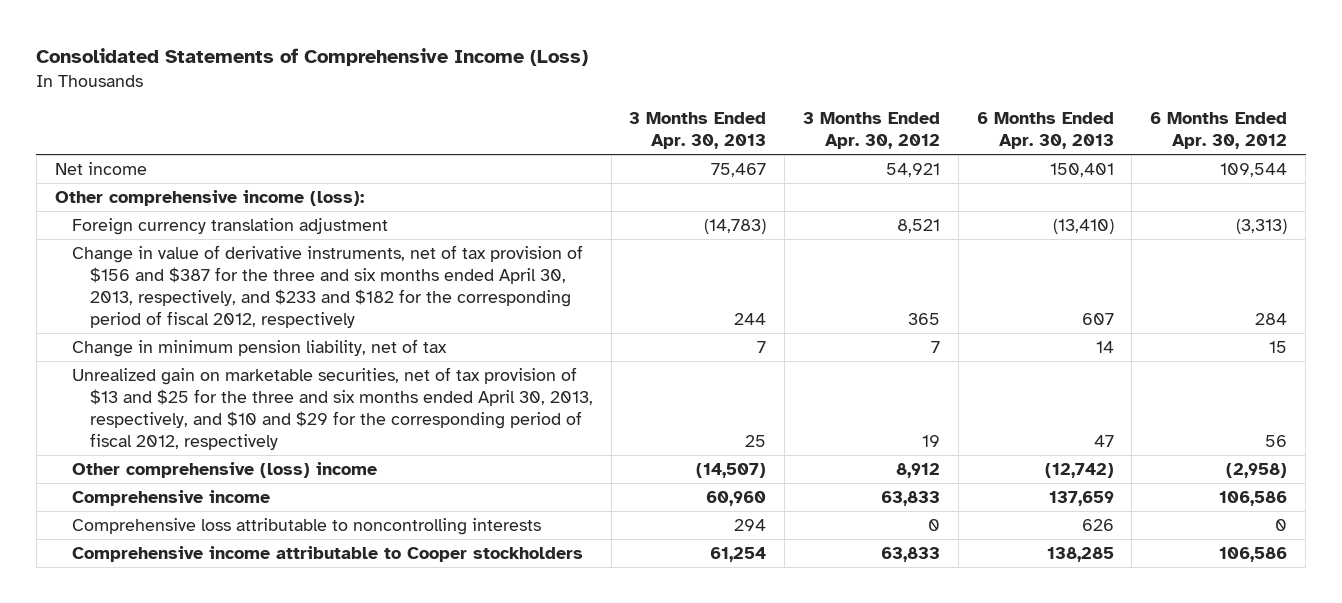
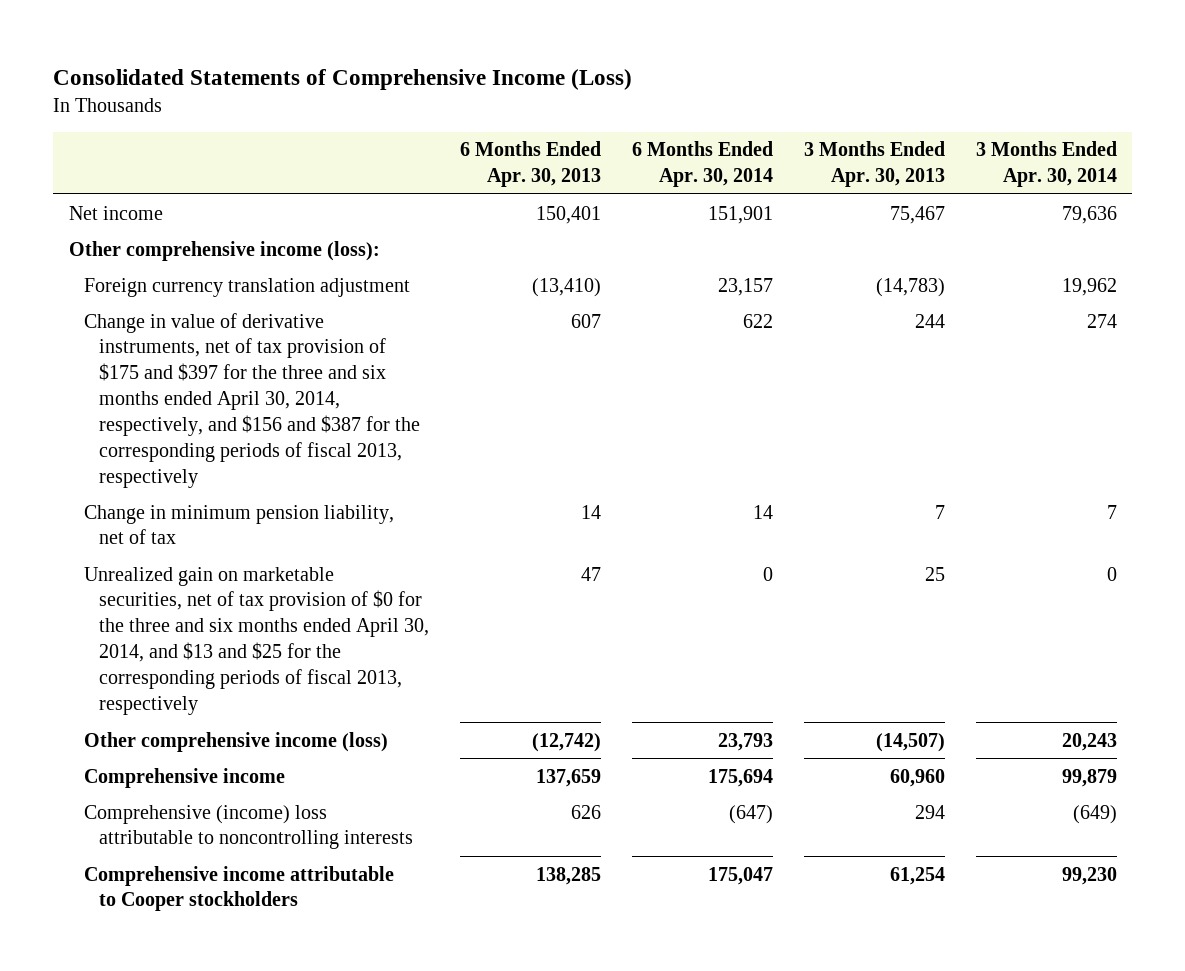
[802,112,940,150] 3 Months Ended Apr. 30, 2012 -> none
[1150,112,1288,150] 6 Months Ended Apr. 30, 2012 -> none
none -> [631,141,773,188] 6 Months Ended Apr. 30, 2014
none -> [975,141,1117,188] 3 Months Ended Apr. 30, 2014
[72,244,584,329] Change in value of derivative instruments, net of tax provision of $156 and $387 for the three and six months ended April 30, 2013, respectively, and $233 and $182 for the corresponding period of fiscal 2012, respectively -> [83,312,420,488] Change in value of derivative instruments, net of tax provision of $175 and $397 for the three and six months ended April 30, 2014, respectively, and $156 and $387 for the corresponding periods of fiscal 2013, respectively
[72,366,593,451] Unrealized gain on marketable securities, net of tax provision of $13 and $25 for the three and six months ended April 30, 2013, respectively, and $10 and $29 for the corresponding period of fiscal 2012, respectively -> [83,566,429,716] Unrealized gain on marketable securities, net of tax provision of $0 for the three and six months ended April 30, 2014, and $13 and $25 for the corresponding periods of fiscal 2013, respectively
[72,461,378,478] Other comprehensive (loss) income -> [83,731,388,752] Other comprehensive income (loss)
[72,517,542,535] Comprehensive loss attributable to noncontrolling interests -> [83,804,413,850] Comprehensive (income) loss attributable to noncontrolling interests

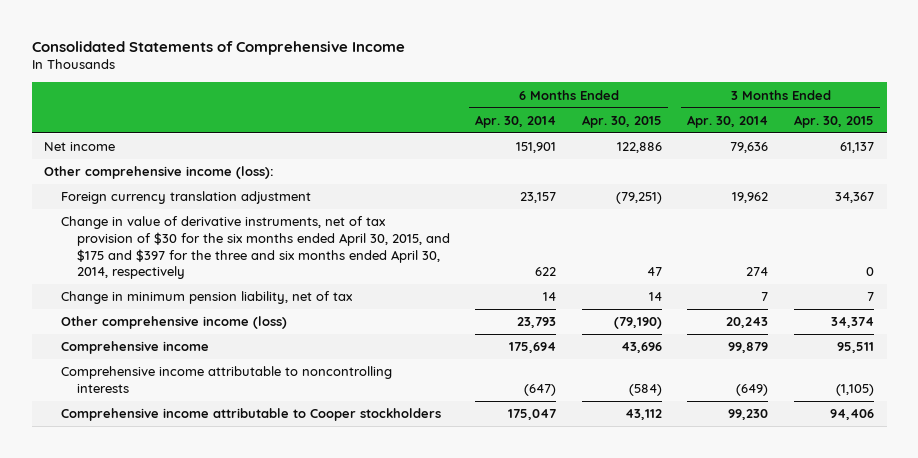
[53,68,633,90] Consolidated Statements of Comprehensive Income (Loss) -> [31,40,405,55] Consolidated Statements of Comprehensive Income
[459,141,601,188] 6 Months Ended Apr. 30, 2013 -> none
[803,141,945,188] 3 Months Ended Apr. 30, 2013 -> none
none -> [581,114,662,128] Apr. 30, 2015
none -> [793,114,874,128] Apr. 30, 2015
[83,312,420,488] Change in value of derivative instruments, net of tax provision of $175 and $397 for the three and six months ended April 30, 2014, respectively, and $156 and $387 for the corresponding periods of fiscal 2013, respectively -> [60,216,450,280] Change in value of derivative instruments, net of tax provision of $30 for the six months ended April 30, 2015, and $175 and $397 for the three and six months ended April 30, 2014, respectively
[83,566,429,716] Unrealized gain on marketable securities, net of tax provision of $0 for the three and six months ended April 30, 2014, and $13 and $25 for the corresponding periods of fiscal 2013, respectively -> none
[83,804,413,850] Comprehensive (income) loss attributable to noncontrolling interests -> [60,366,392,393] Comprehensive income attributable to noncontrolling interests

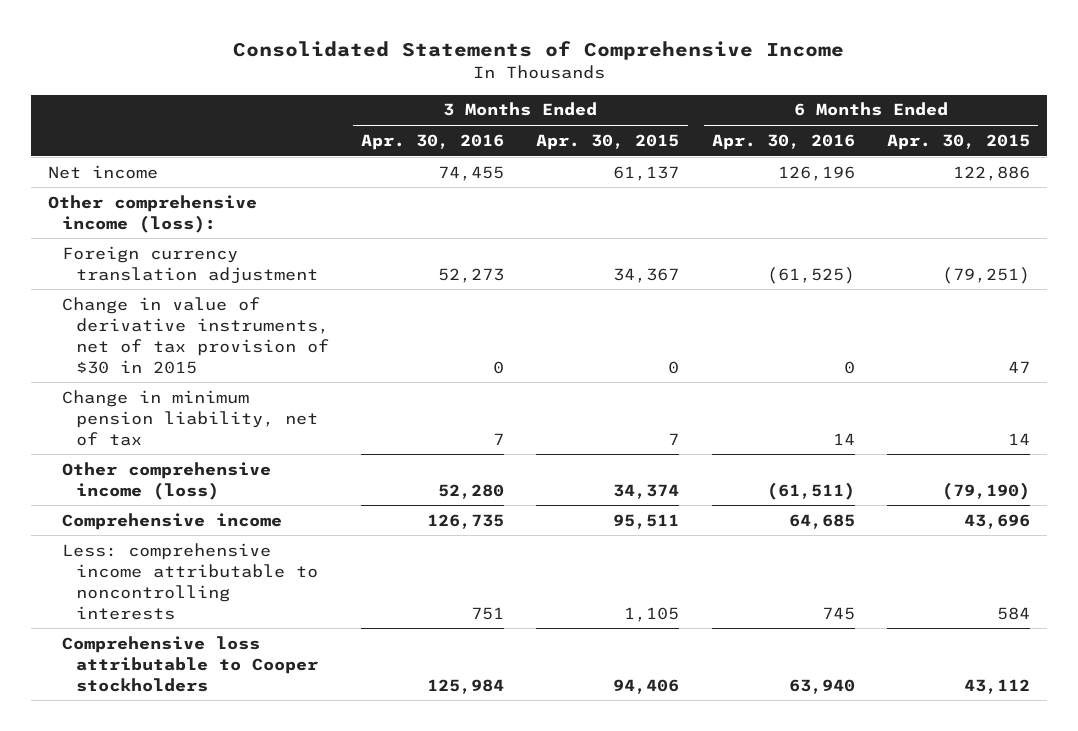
[475,114,557,128] Apr. 30, 2014 -> none
[687,114,769,128] Apr. 30, 2014 -> none
none -> [360,133,504,150] Apr. 30, 2016
none -> [711,133,855,150] Apr. 30, 2016
[60,216,450,280] Change in value of derivative instruments, net of tax provision of $30 for the six months ended April 30, 2015, and $175 and $397 for the three and six months ended April 30, 2014, respectively -> [61,296,329,374] Change in value of derivative instruments, net of tax provision of $30 in 2015
[60,366,392,393] Comprehensive income attributable to noncontrolling interests -> [61,542,318,620] Less: comprehensive income attributable to noncontrolling interests
[628,383,662,396] (584) -> [997,606,1031,620] 584
[835,383,874,396] (1,105) -> [624,606,680,622] 1,105
[60,408,441,422] Comprehensive income attributable to Cooper stockholders -> [61,635,318,692] Comprehensive loss attributable to Cooper stockholders

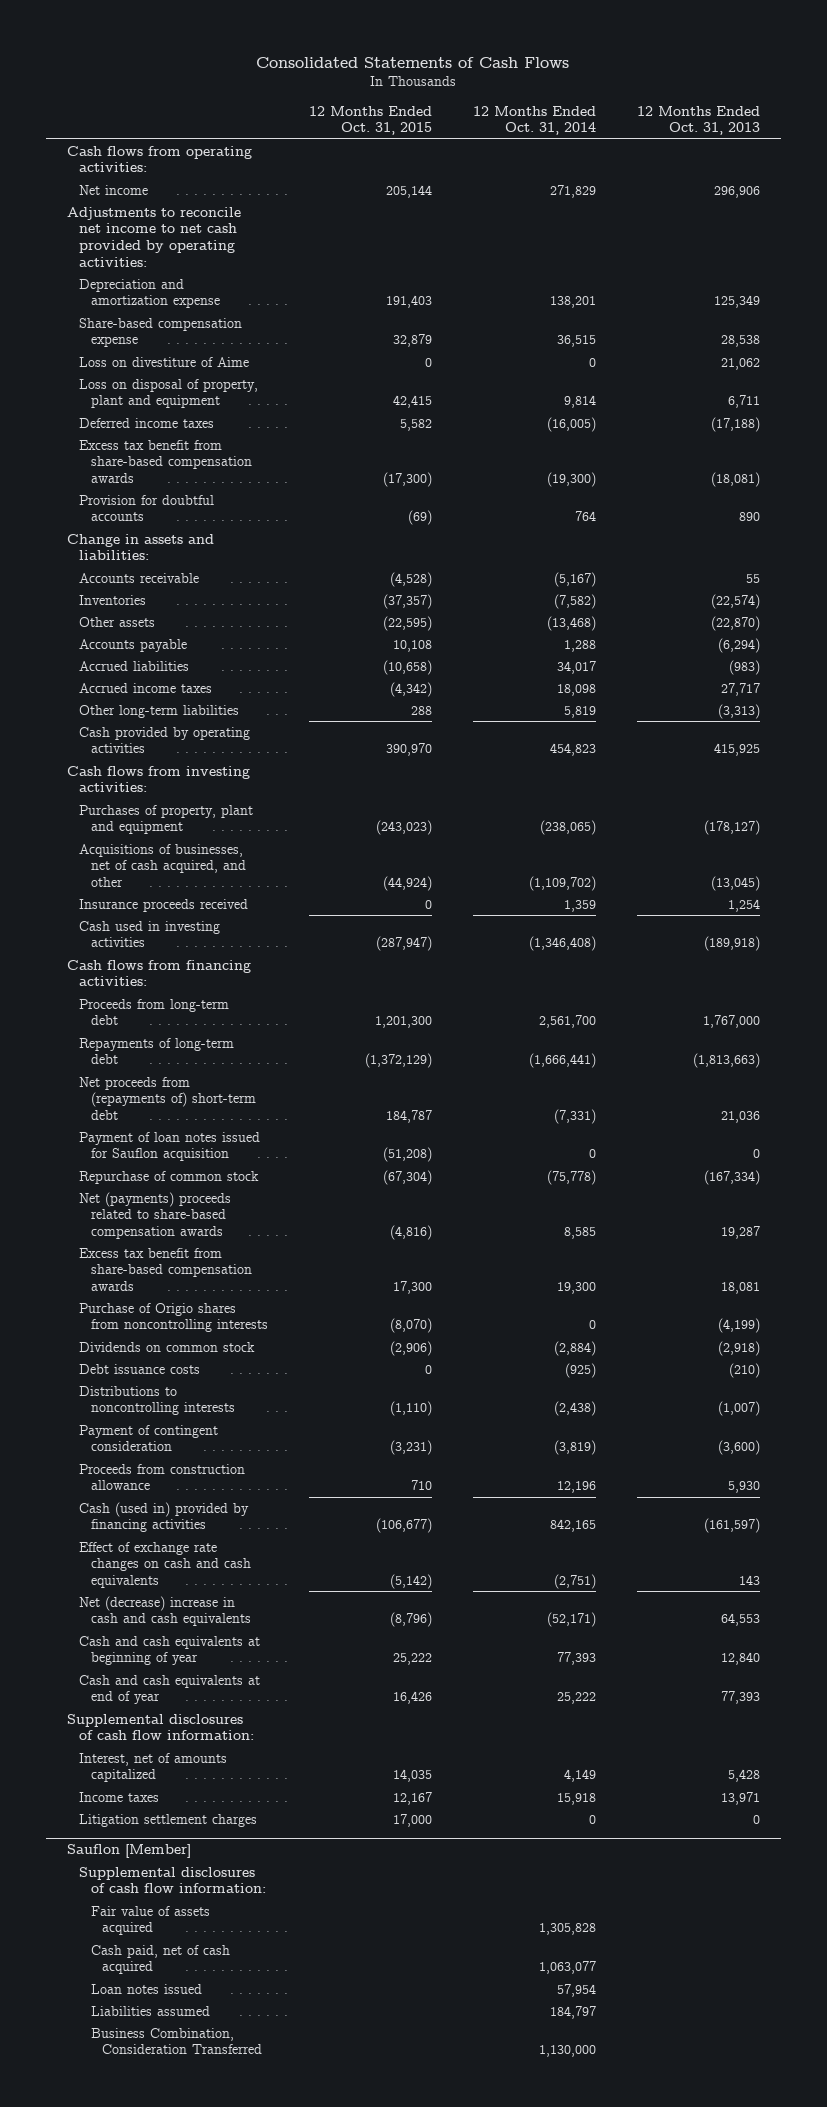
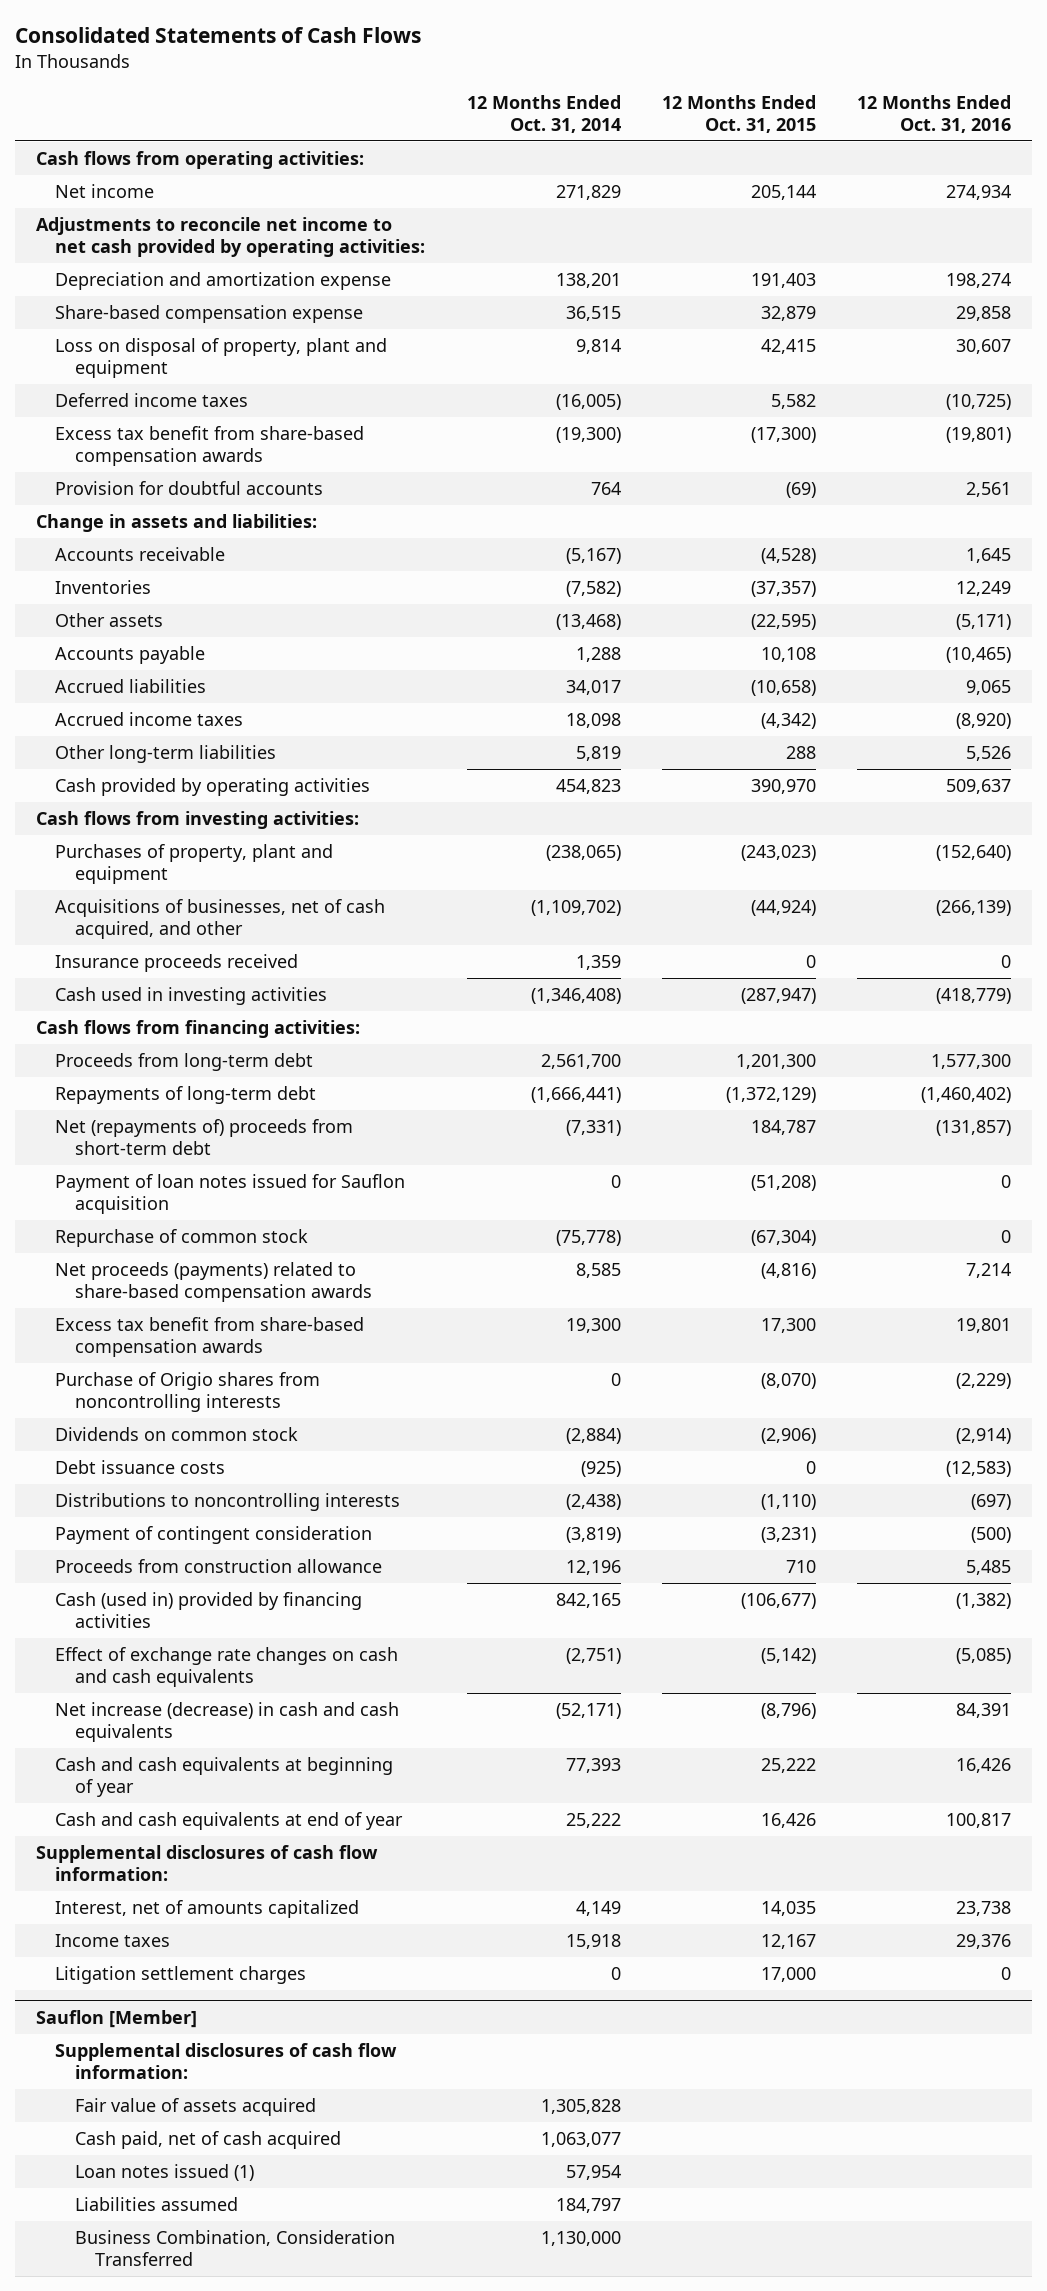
[637,105,761,136] 12 Months Ended Oct. 31, 2013 -> none
none -> [857,94,1012,133] 12 Months Ended Oct. 31, 2016
[78,356,249,367] Loss on divestiture of Aime -> none
[78,1076,256,1121] Net proceeds from (repayments of) short-term debt -> [55,1119,354,1155] Net (repayments of) proceeds from short-term debt
[78,1191,231,1240] Net (payments) proceeds related to share-based compensation awards -> [55,1262,373,1302] Net proceeds (payments) related to share-based compensation awards
[78,1595,251,1627] Net (decrease) increase in cash and cash equivalents -> [55,1702,400,1742] Net increase (decrease) in cash and cash equivalents
[90,1983,202,1994] Loan notes issued -> [75,2164,255,2182] Loan notes issued (1)

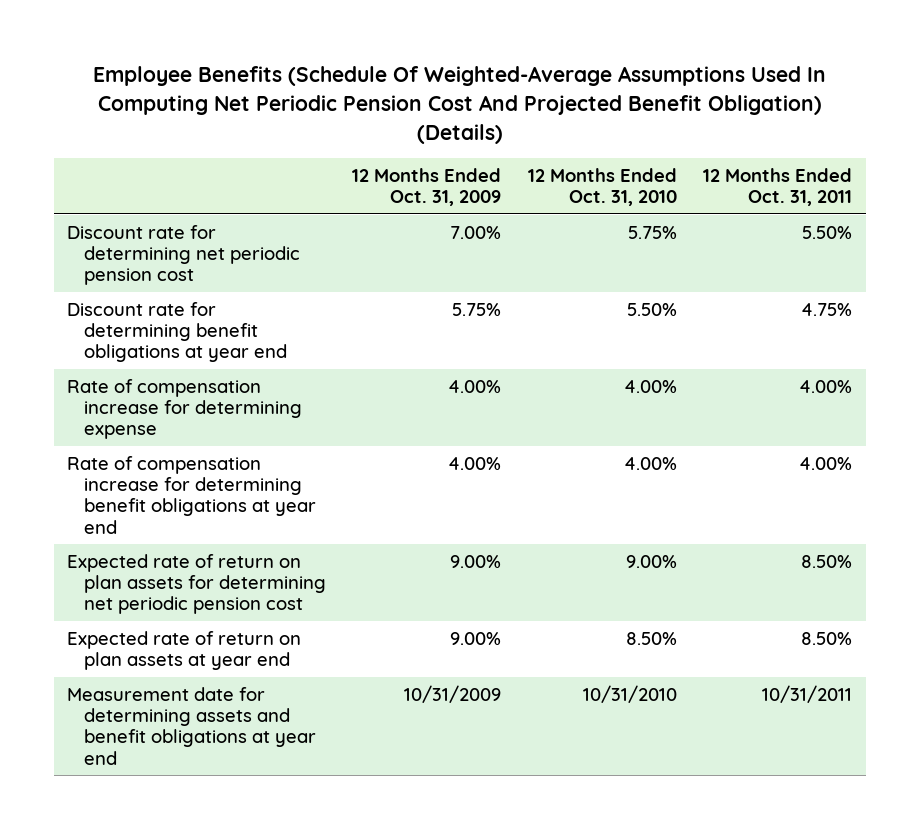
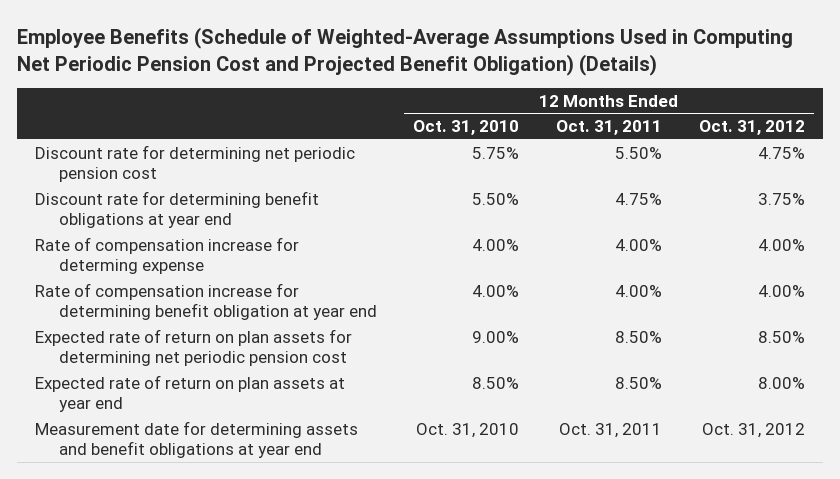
[92,66,826,144] Employee Benefits (Schedule Of Weighted-Average Assumptions Used In Computing Net Periodic Pension Cost And Projected Benefit Obligation) (Details) -> [17,26,794,76] Employee Benefits (Schedule of Weighted-Average Assumptions Used in Computing Net Periodic Pension Cost and Projected Benefit Obligation) (Details)
[352,167,502,207] 12 Months Ended Oct. 31, 2009 -> none
none -> [698,120,805,136] Oct. 31, 2012
[67,378,302,440] Rate of compensation increase for determining expense -> [35,236,300,275] Rate of compensation increase for determing expense
[67,455,316,534] Rate of compensation increase for determining benefit obligations at year end -> [35,282,377,321] Rate of compensation increase for determining benefit obligation at year end
[582,684,677,703] 10/31/2010 -> [416,422,520,438] Oct. 31, 2010
[762,684,853,703] 10/31/2011 -> [558,422,662,438] Oct. 31, 2011

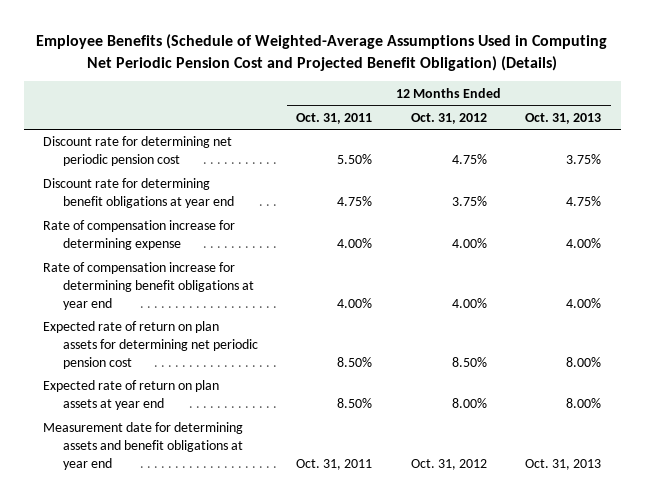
[413,120,520,136] Oct. 31, 2010 -> none
none -> [525,112,602,124] Oct. 31, 2013
[35,236,300,275] Rate of compensation increase for determing expense -> [43,220,236,251] Rate of compensation increase for determining expense
[35,282,377,321] Rate of compensation increase for determining benefit obligation at year end -> [43,262,254,310] Rate of compensation increase for determining benefit obligations at year end

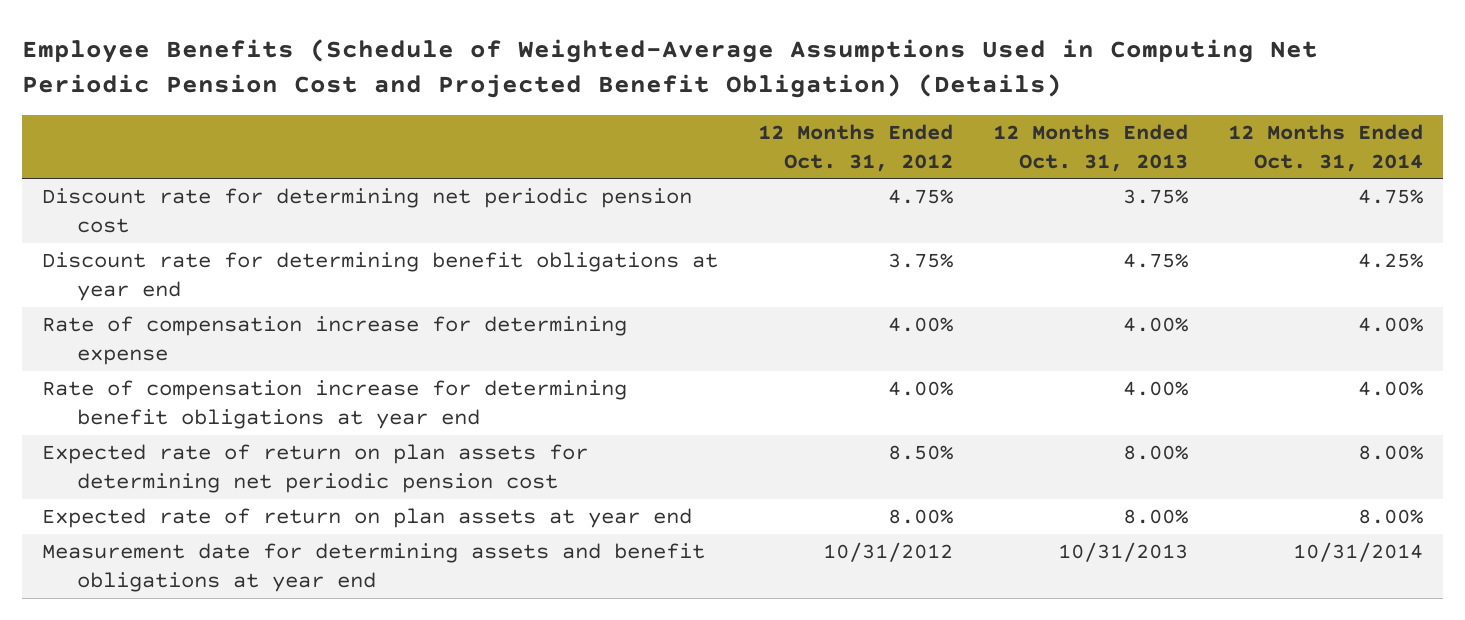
[296,112,373,124] Oct. 31, 2011 -> none
none -> [1227,123,1423,172] 12 Months Ended Oct. 31, 2014
[410,458,487,470] Oct. 31, 2012 -> [823,541,954,562] 10/31/2012
[525,458,602,470] Oct. 31, 2013 -> [1058,541,1189,562] 10/31/2013

